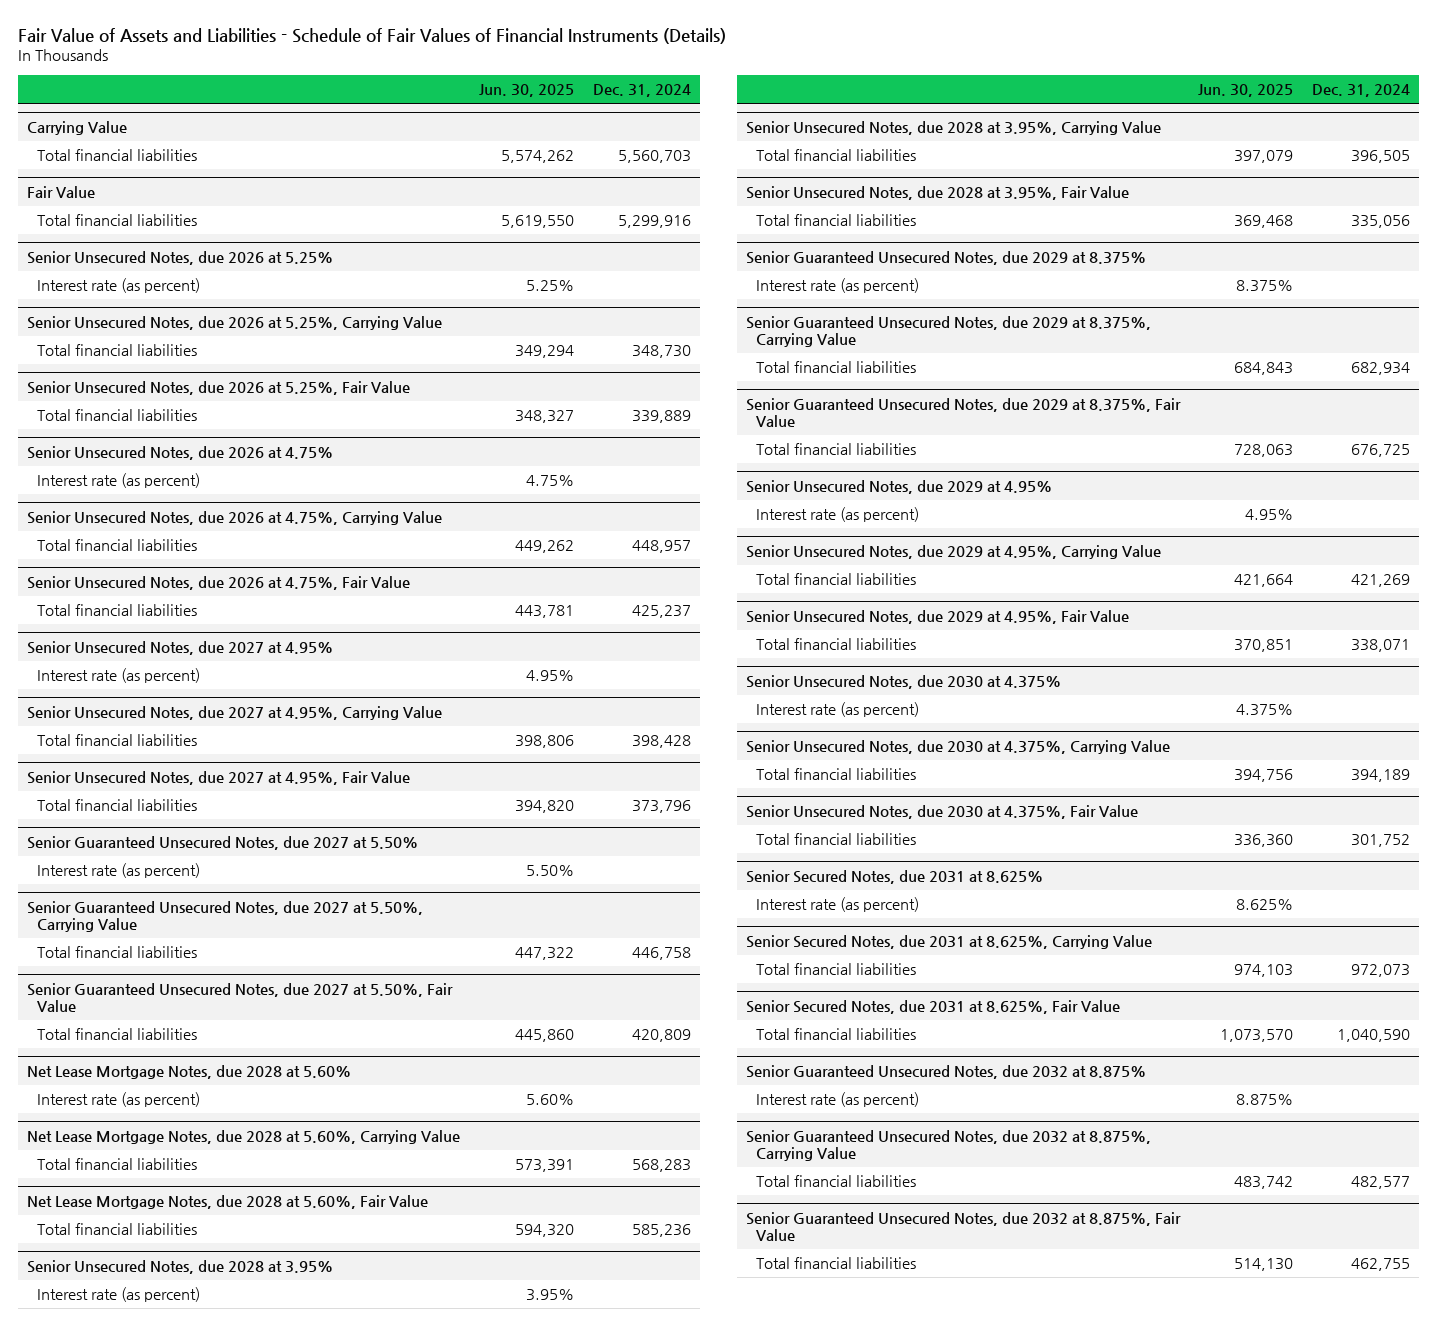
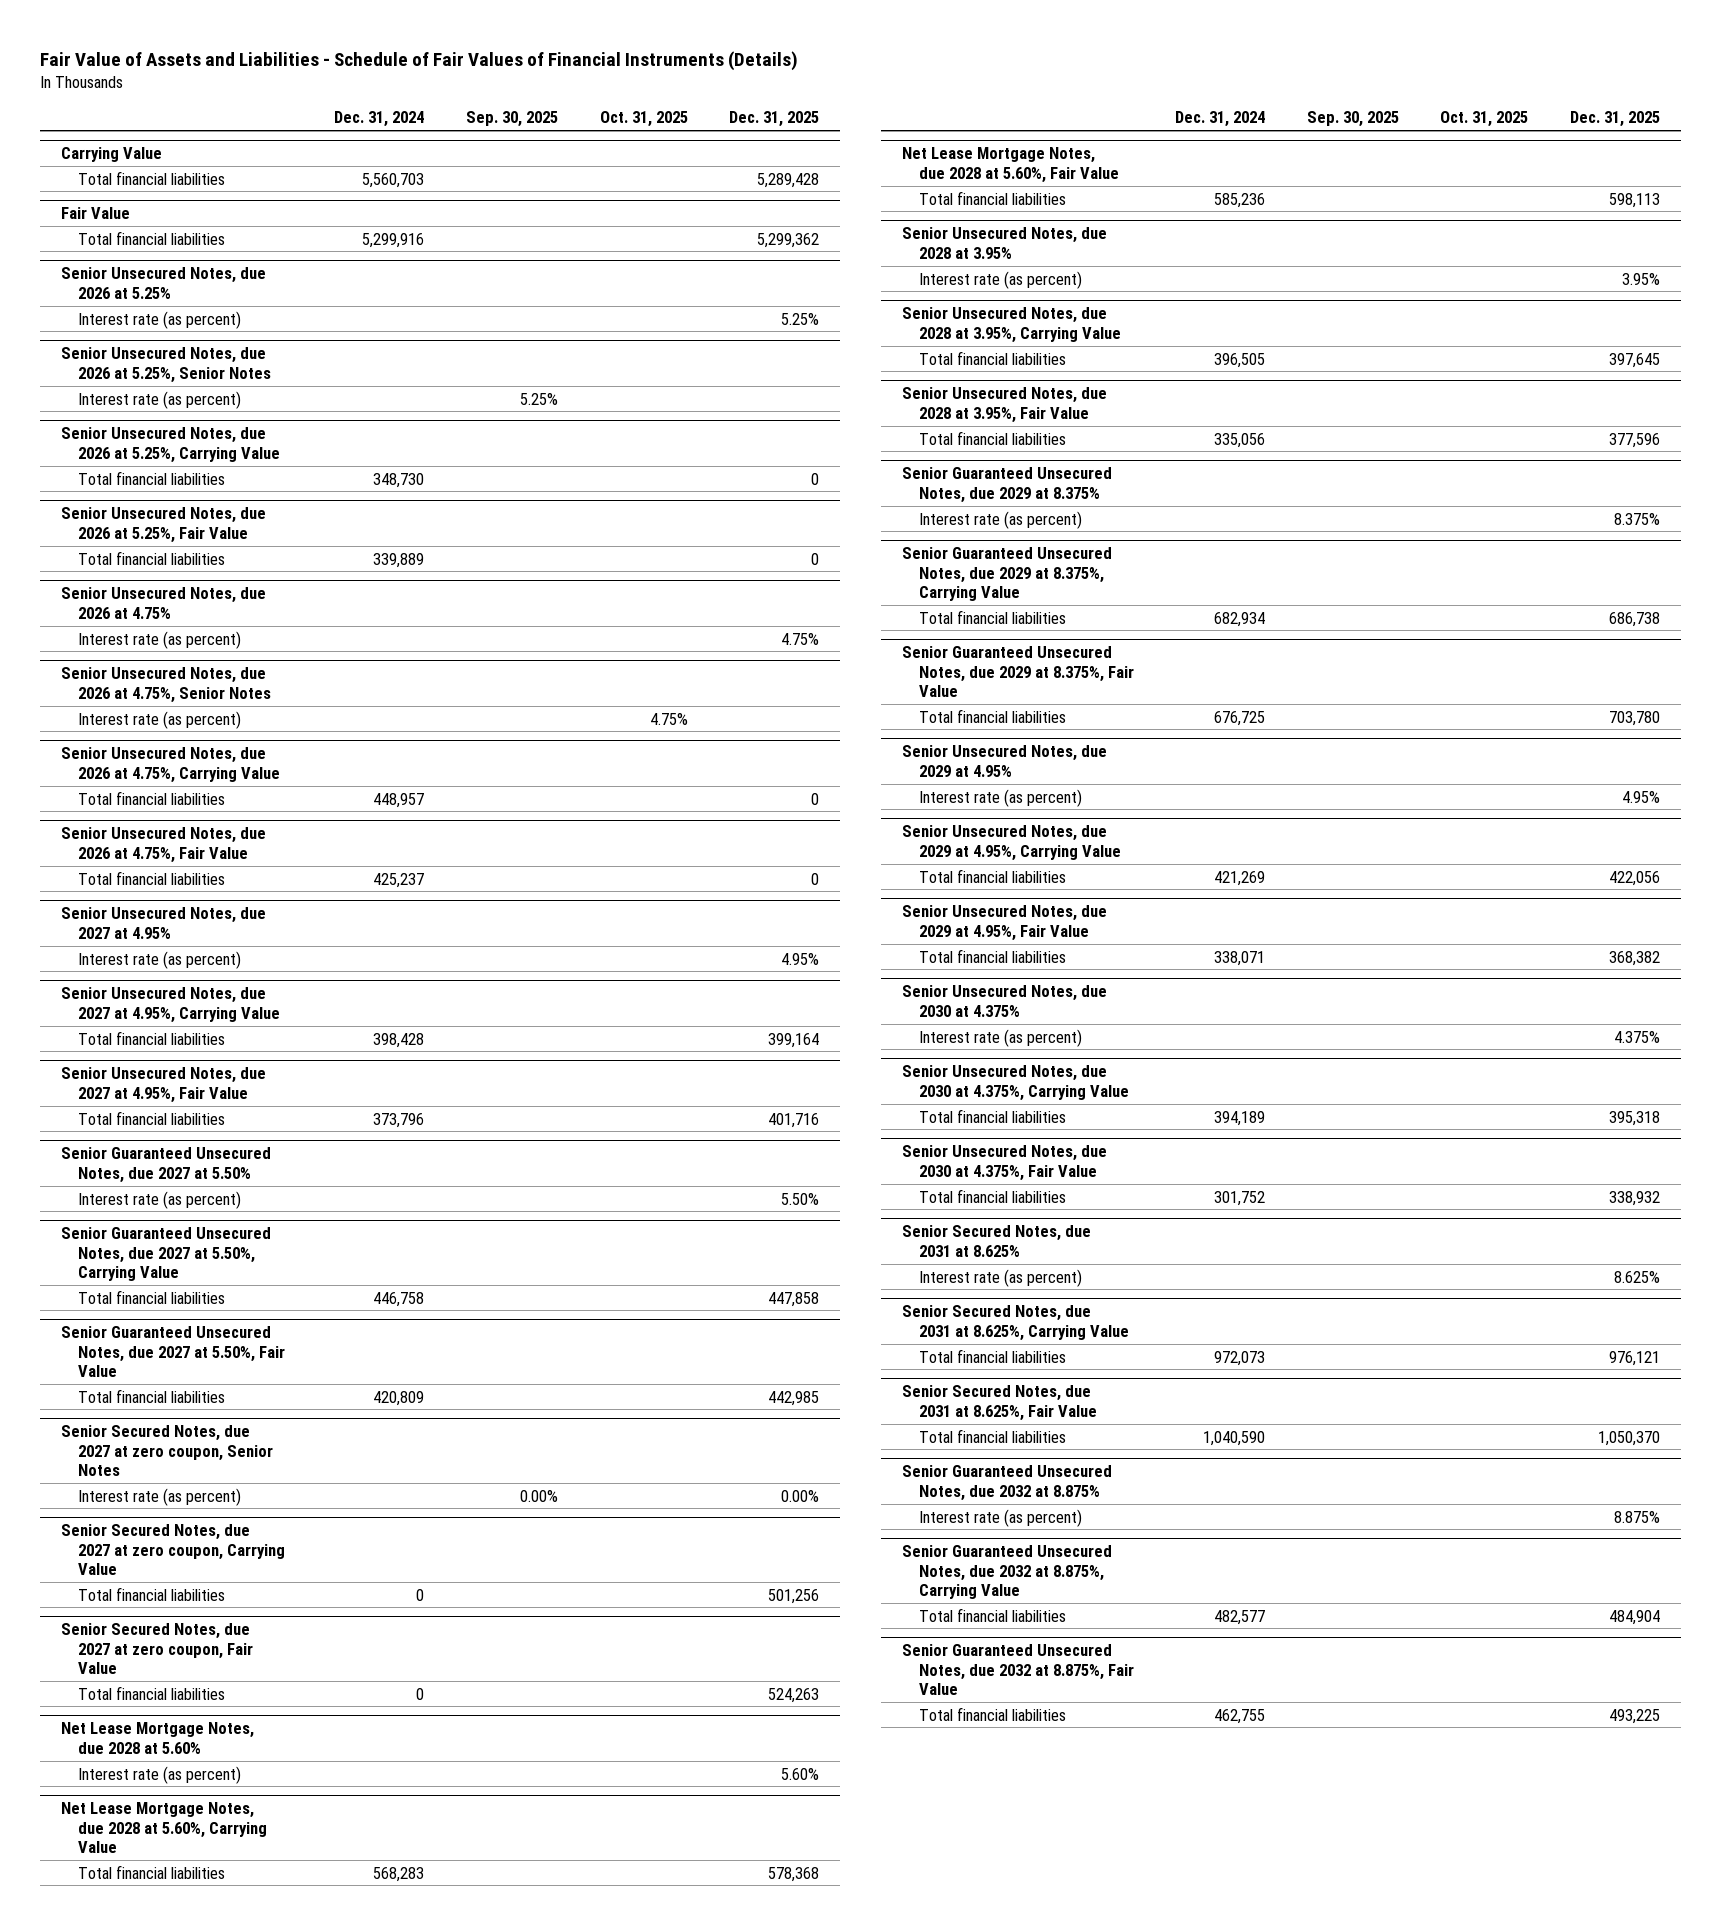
[479,84,575,98] Jun. 30, 2025 -> none
none -> [465,111,558,128] Sep. 30, 2025
none -> [599,111,688,128] Oct. 31, 2025
none -> [729,111,820,128] Dec. 31, 2025
none -> [61,347,271,383] Senior Unsecured Notes, due 2026 at 5.25%, Senior Notes
none -> [77,390,241,409] Interest rate (as percent)
none -> [61,667,271,703] Senior Unsecured Notes, due 2026 at 4.75%, Senior Notes
none -> [77,710,241,729] Interest rate (as percent)
none -> [61,1425,273,1477] Senior Secured Notes, due 2027 at zero coupon, Senior Notes
none -> [77,1487,241,1506] Interest rate (as percent)
none -> [61,1524,285,1576] Senior Secured Notes, due 2027 at zero coupon, Carrying Value
none -> [77,1586,225,1601] Total financial liabilities
none -> [61,1623,253,1675] Senior Secured Notes, due 2027 at zero coupon, Fair Value
none -> [77,1685,225,1700] Total financial liabilities

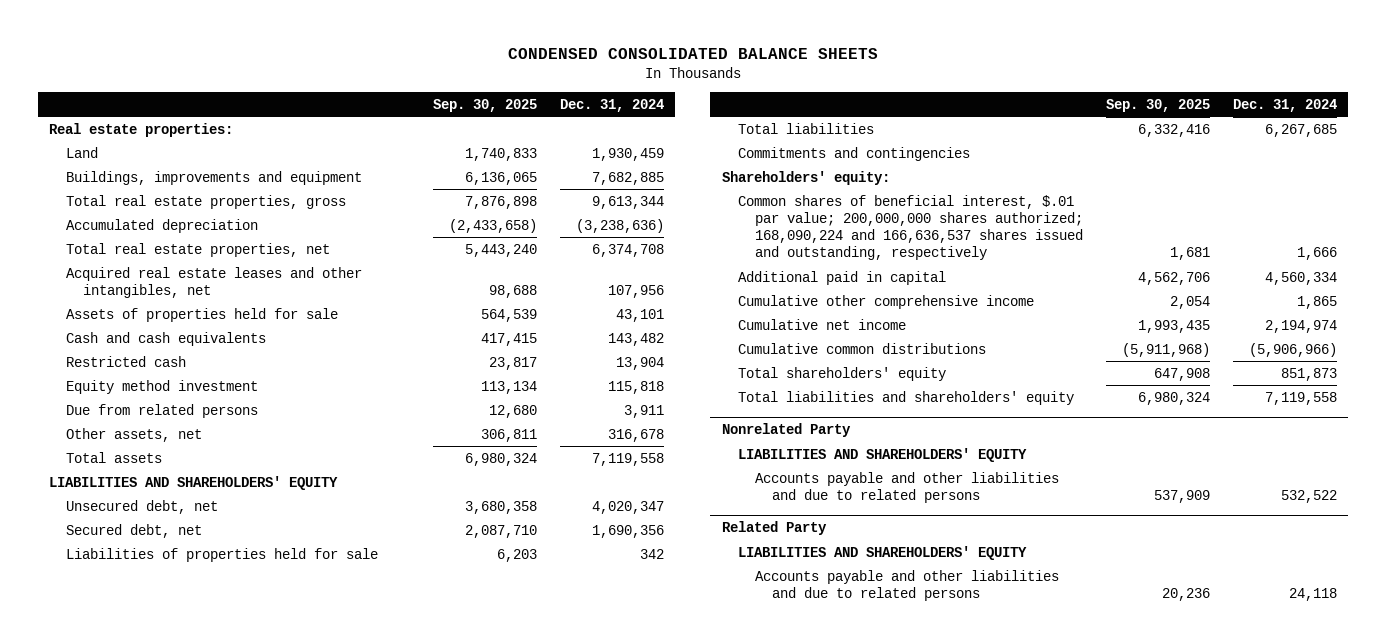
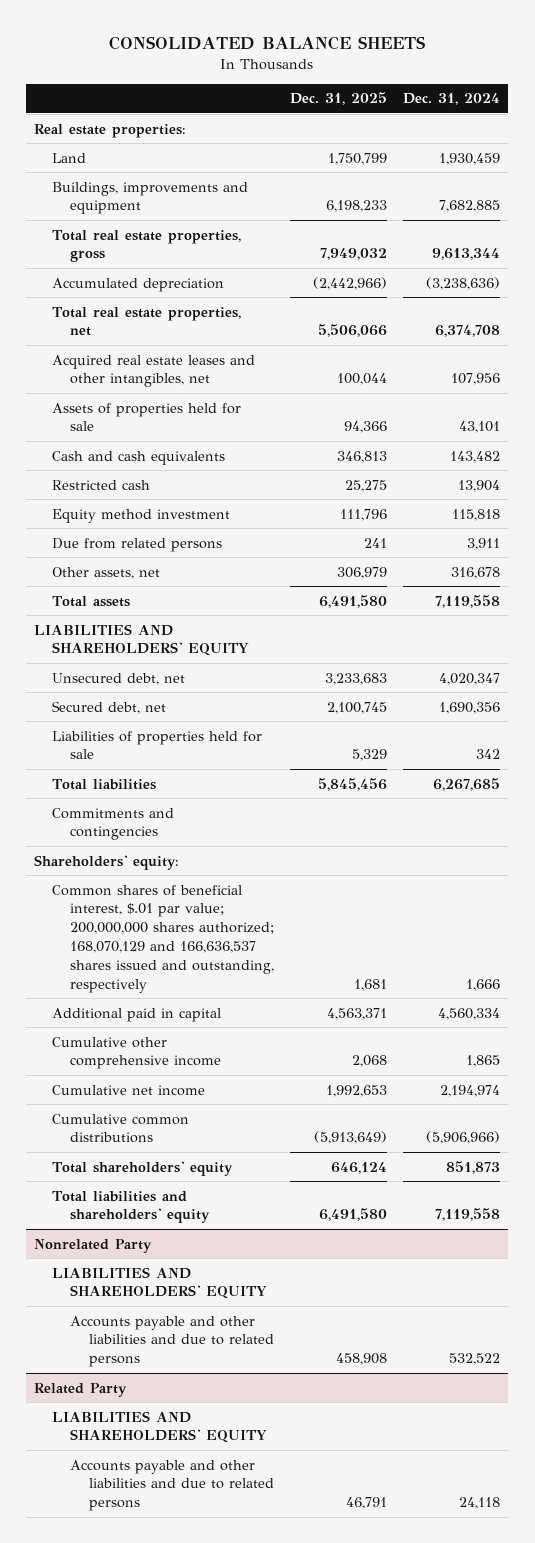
[507,48,878,60] CONDENSED CONSOLIDATED BALANCE SHEETS -> [109,36,426,51] CONSOLIDATED BALANCE SHEETS
[433,98,538,112] Sep. 30, 2025 -> none
none -> [290,92,388,106] Dec. 31, 2025
[738,194,1084,260] Common shares of beneficial interest, $.01 par value; 200,000,000 shares authorized; 168,090,224 and 166,636,537 shares issued and outstanding, respectively -> [52,884,275,993] Common shares of beneficial interest, $.01 par value; 200,000,000 shares authorized; 168,070,129 and 166,636,537 shares issued and outstanding, respectively

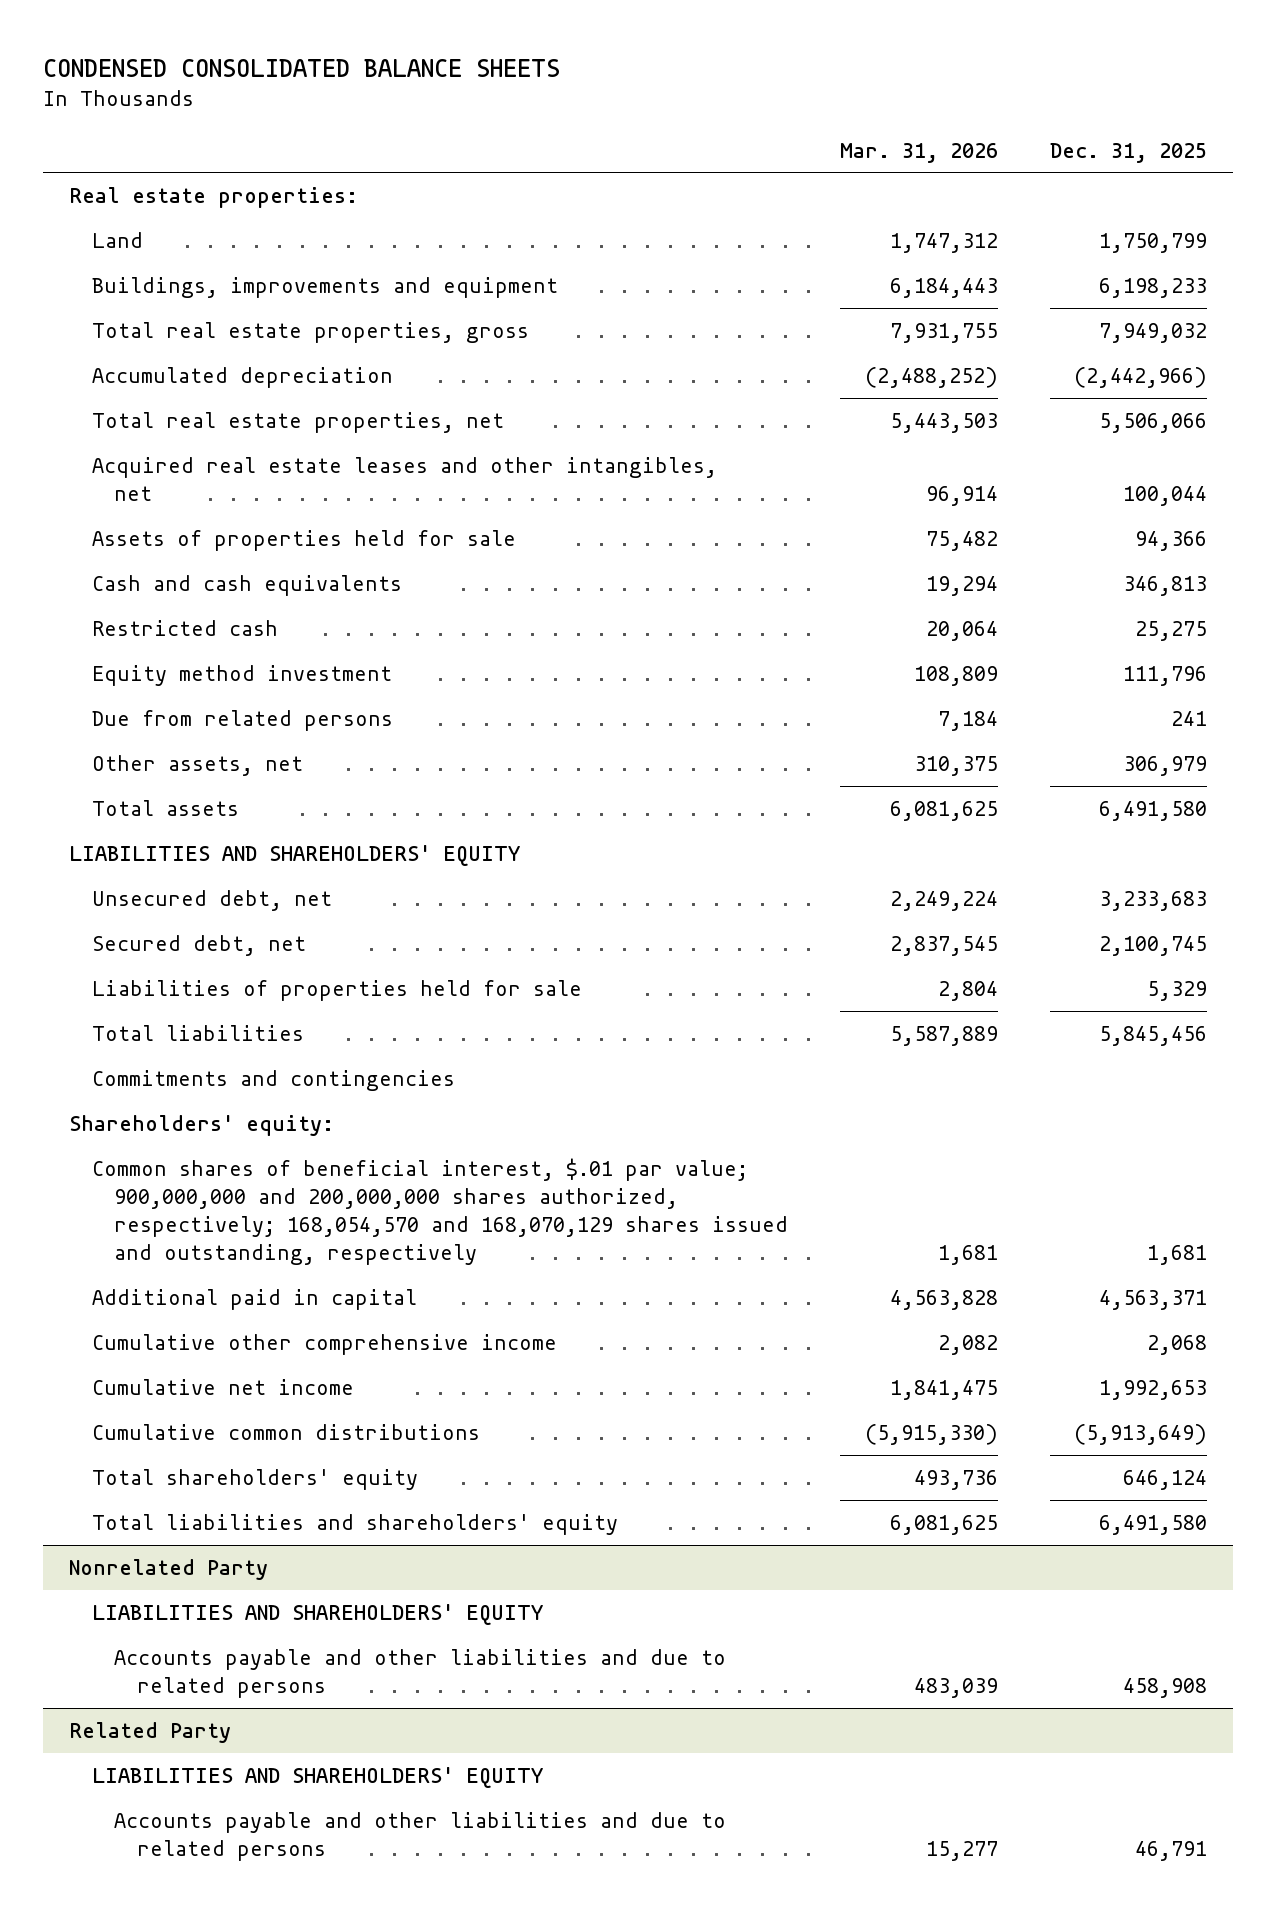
[109,36,426,51] CONSOLIDATED BALANCE SHEETS -> [42,58,560,77] CONDENSED CONSOLIDATED BALANCE SHEETS
[403,93,501,106] Dec. 31, 2024 -> none
none -> [840,142,999,163] Mar. 31, 2026
[52,884,275,993] Common shares of beneficial interest, $.01 par value; 200,000,000 shares authorized; 168,070,129 and 166,636,537 shares issued and outstanding, respectively -> [91,1157,789,1266] Common shares of beneficial interest, $.01 par value; 900,000,000 and 200,000,000 shares authorized, respectively; 168,054,570 and 168,070,129 shares issued and outstanding, respectively

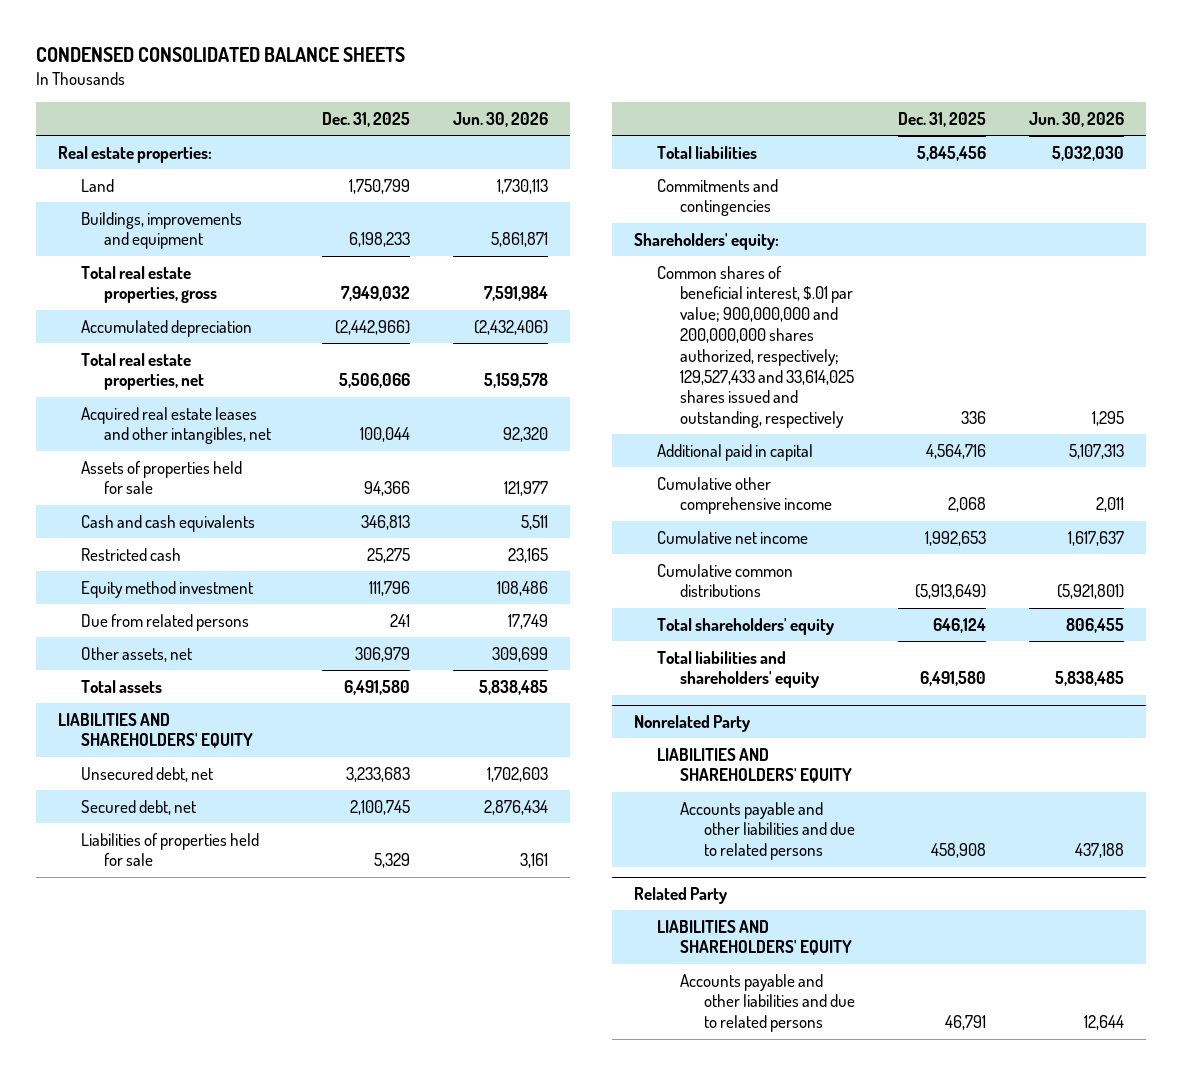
[840,142,999,163] Mar. 31, 2026 -> none
none -> [453,111,549,127] Jun. 30, 2026
[91,1157,789,1266] Common shares of beneficial interest, $.01 par value; 900,000,000 and 200,000,000 shares authorized, respectively; 168,054,570 and 168,070,129 shares issued and outstanding, respectively -> [656,265,855,429] Common shares of beneficial interest, $.01 par value; 900,000,000 and 200,000,000 shares authorized, respectively; 129,527,433 and 33,614,025 shares issued and outstanding, respectively
[1146,1245,1207,1266] 1,681 -> [960,411,986,425] 336
[1098,1289,1207,1310] 4,563,371 -> [925,443,986,459] 4,564,716

